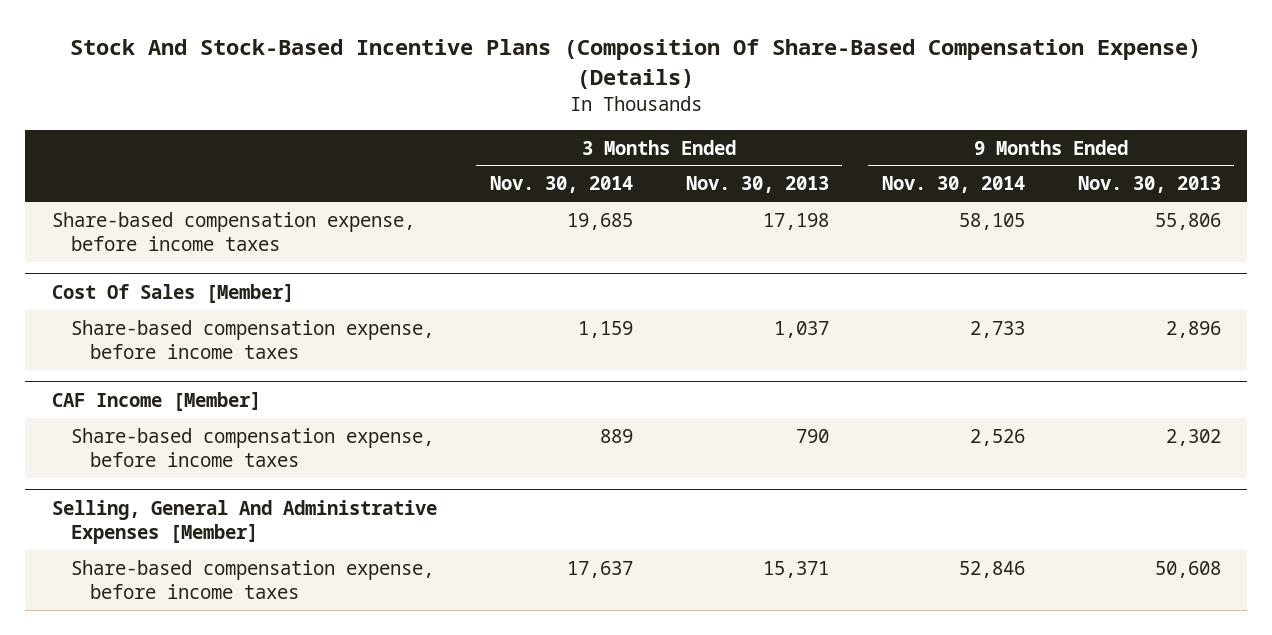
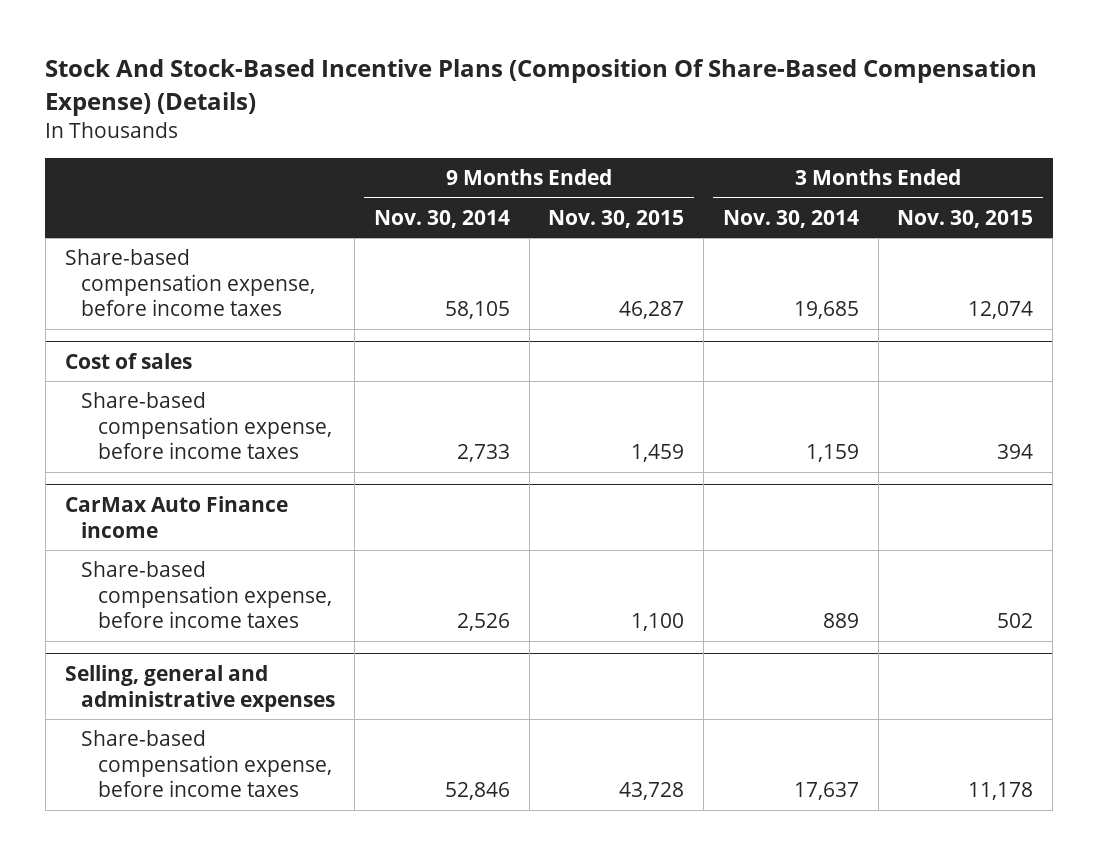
[685,176,829,194] Nov. 30, 2013 -> none
[1077,176,1221,194] Nov. 30, 2013 -> none
none -> [548,210,685,229] Nov. 30, 2015
none -> [897,210,1034,229] Nov. 30, 2015
[51,283,294,303] Cost Of Sales [Member] -> [64,352,192,369] Cost of sales
[51,391,261,411] CAF Income [Member] -> [64,495,288,538] CarMax Auto Finance income
[51,499,437,544] Selling, General And Administrative Expenses [Member] -> [64,664,336,712] Selling, general and administrative expenses

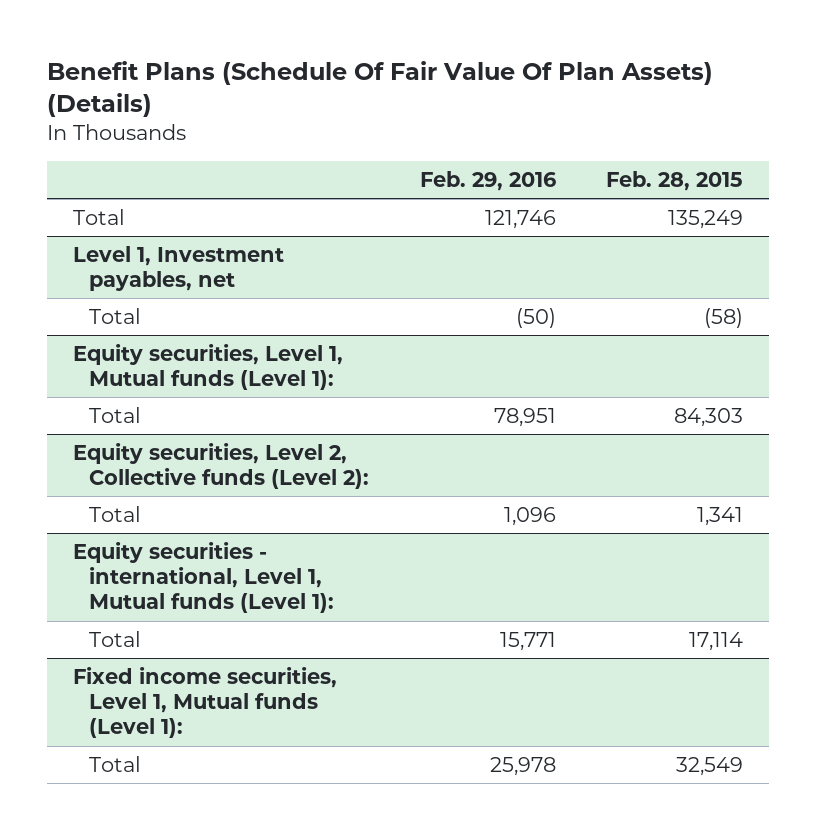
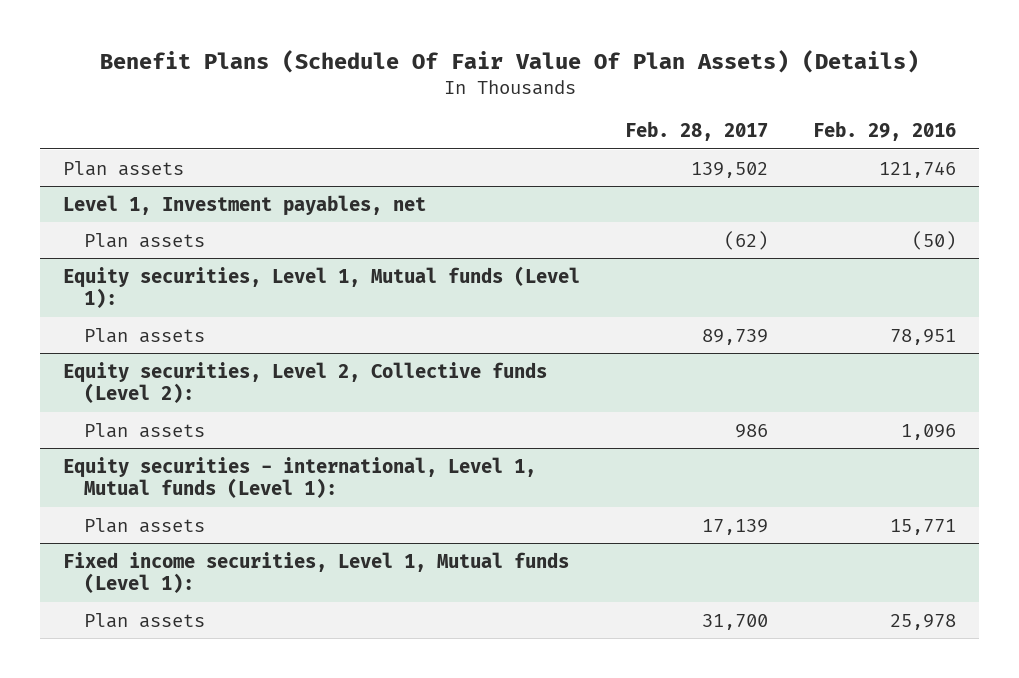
[606,170,744,191] Feb. 28, 2015 -> none
none -> [625,121,769,142] Feb. 28, 2017
[72,208,125,225] Total -> [62,160,184,176] Plan assets
[88,307,141,324] Total -> [84,232,206,248] Plan assets
[88,406,141,423] Total -> [84,327,206,343] Plan assets
[88,505,141,522] Total -> [84,422,206,438] Plan assets
[88,630,141,647] Total -> [84,517,206,533] Plan assets
[88,755,141,772] Total -> [84,612,206,628] Plan assets

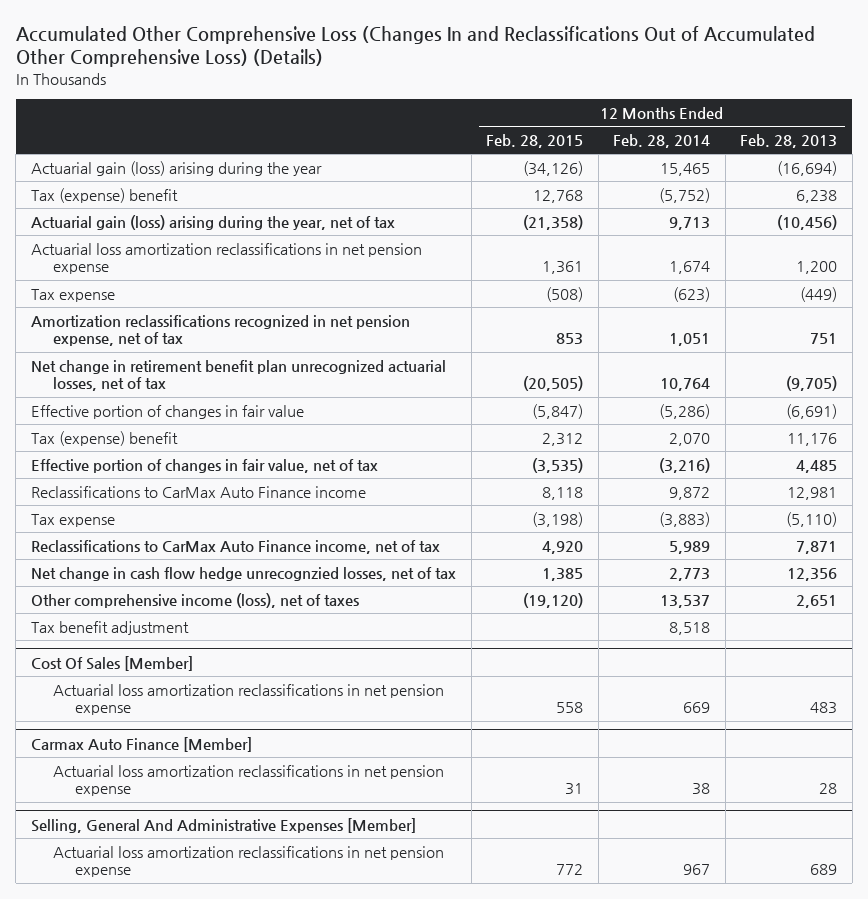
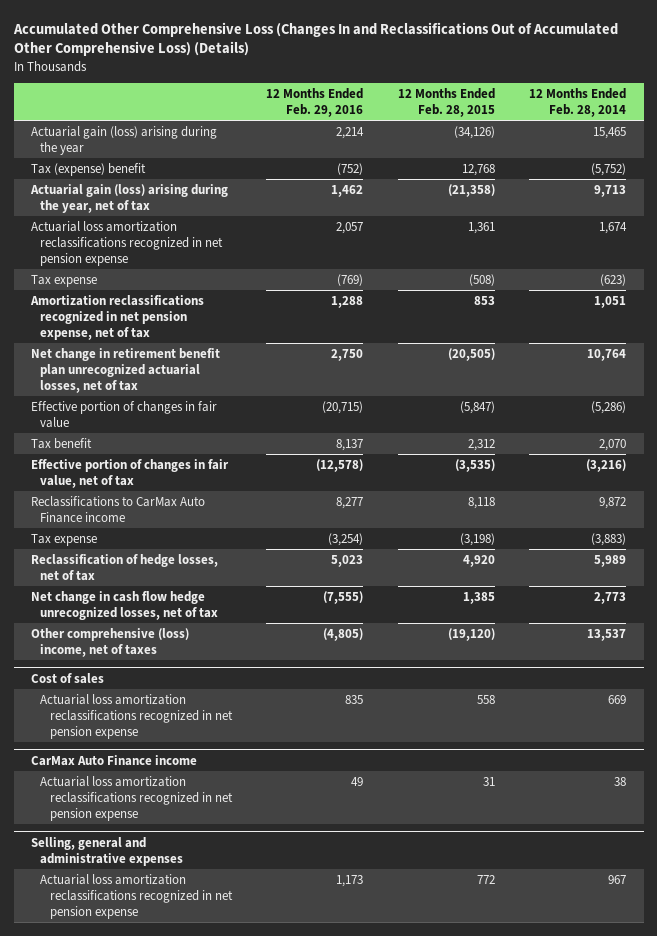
[740,134,838,149] Feb. 28, 2013 -> none
none -> [266,88,364,118] 12 Months Ended Feb. 29, 2016
[31,242,423,275] Actuarial loss amortization reclassifications in net pension expense -> [30,220,224,266] Actuarial loss amortization reclassifications recognized in net pension expense
[31,430,179,446] Tax (expense) benefit -> [30,437,92,449] Tax benefit
[31,620,190,635] Tax benefit adjustment -> none
[31,539,441,554] Reclassifications to CarMax Auto Finance income, net of tax -> [30,553,218,581] Reclassification of hedge losses, net of tax
[31,566,457,581] Net change in cash flow hedge unrecognzied losses, net of tax -> [30,590,219,620] Net change in cash flow hedge unrecognized losses, net of tax
[31,592,360,608] Other comprehensive income (loss), net of taxes -> [30,627,189,657] Other comprehensive (loss) income, net of taxes
[31,655,194,671] Cost Of Sales [Member] -> [30,672,104,684] Cost of sales
[53,683,445,716] Actuarial loss amortization reclassifications in net pension expense -> [40,693,233,739] Actuarial loss amortization reclassifications recognized in net pension expense
[31,736,253,752] Carmax Auto Finance [Member] -> [30,754,197,766] CarMax Auto Finance income
[53,764,445,797] Actuarial loss amortization reclassifications in net pension expense -> [40,775,233,821] Actuarial loss amortization reclassifications recognized in net pension expense
[31,817,417,833] Selling, General And Administrative Expenses [Member] -> [30,836,184,866] Selling, general and administrative expenses
[53,845,445,878] Actuarial loss amortization reclassifications in net pension expense -> [40,873,233,919] Actuarial loss amortization reclassifications recognized in net pension expense

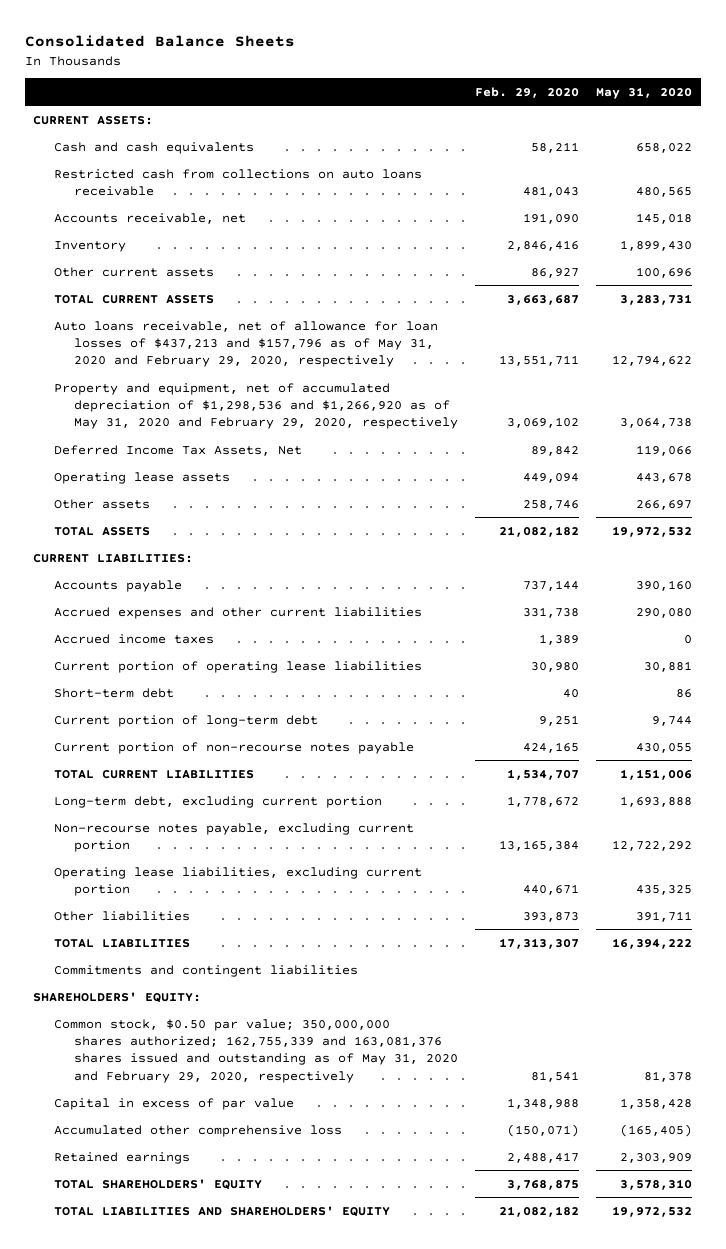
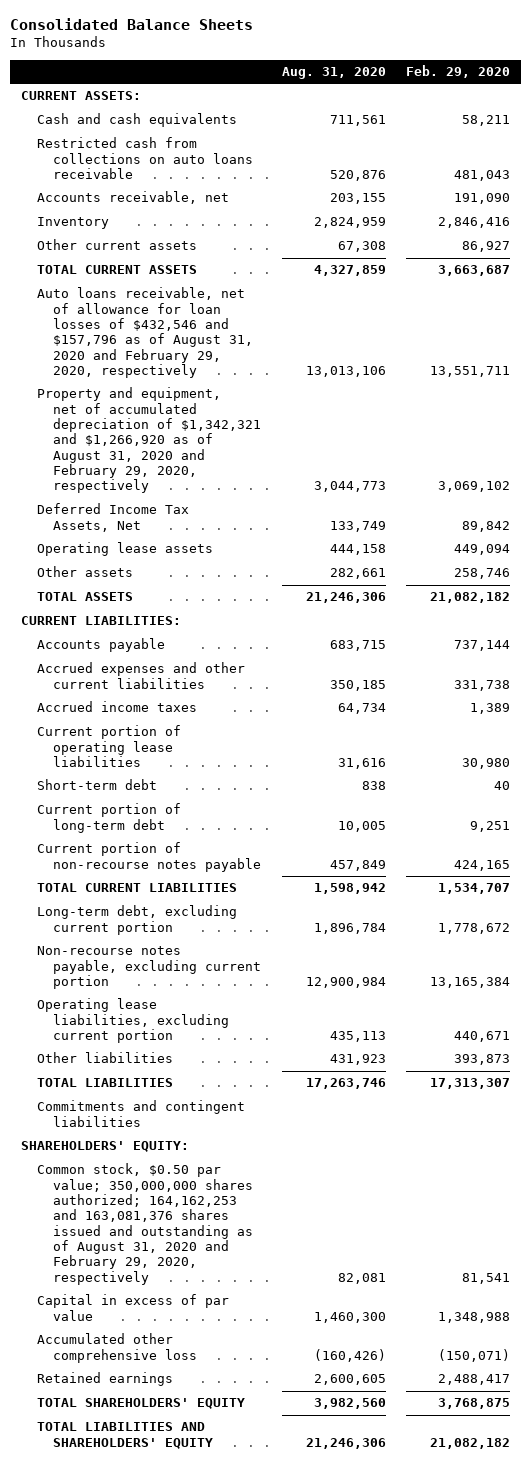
[596,86,693,99] May 31, 2020 -> none
none -> [281,67,386,80] Aug. 31, 2020
[53,320,438,368] Auto loans receivable, net of allowance for loan losses of $437,213 and $157,796 as of May 31, 2020 and February 29, 2020, respectively -> [36,287,253,379] Auto loans receivable, net of allowance for loan losses of $432,546 and $157,796 as of August 31, 2020 and February 29, 2020, respectively
[53,382,459,430] Property and equipment, net of accumulated depreciation of $1,298,536 and $1,266,920 as of May 31, 2020 and February 29, 2020, respectively -> [36,387,261,494] Property and equipment, net of accumulated depreciation of $1,342,321 and $1,266,920 as of August 31, 2020 and February 29, 2020, respectively
[53,1018,459,1083] Common stock, $0.50 par value; 350,000,000 shares authorized; 162,755,339 and 163,081,376 shares issued and outstanding as of May 31, 2020 and February 29, 2020, respectively -> [36,1163,253,1285] Common stock, $0.50 par value; 350,000,000 shares authorized; 164,162,253 and 163,081,376 shares issued and outstanding as of August 31, 2020 and February 29, 2020, respectively

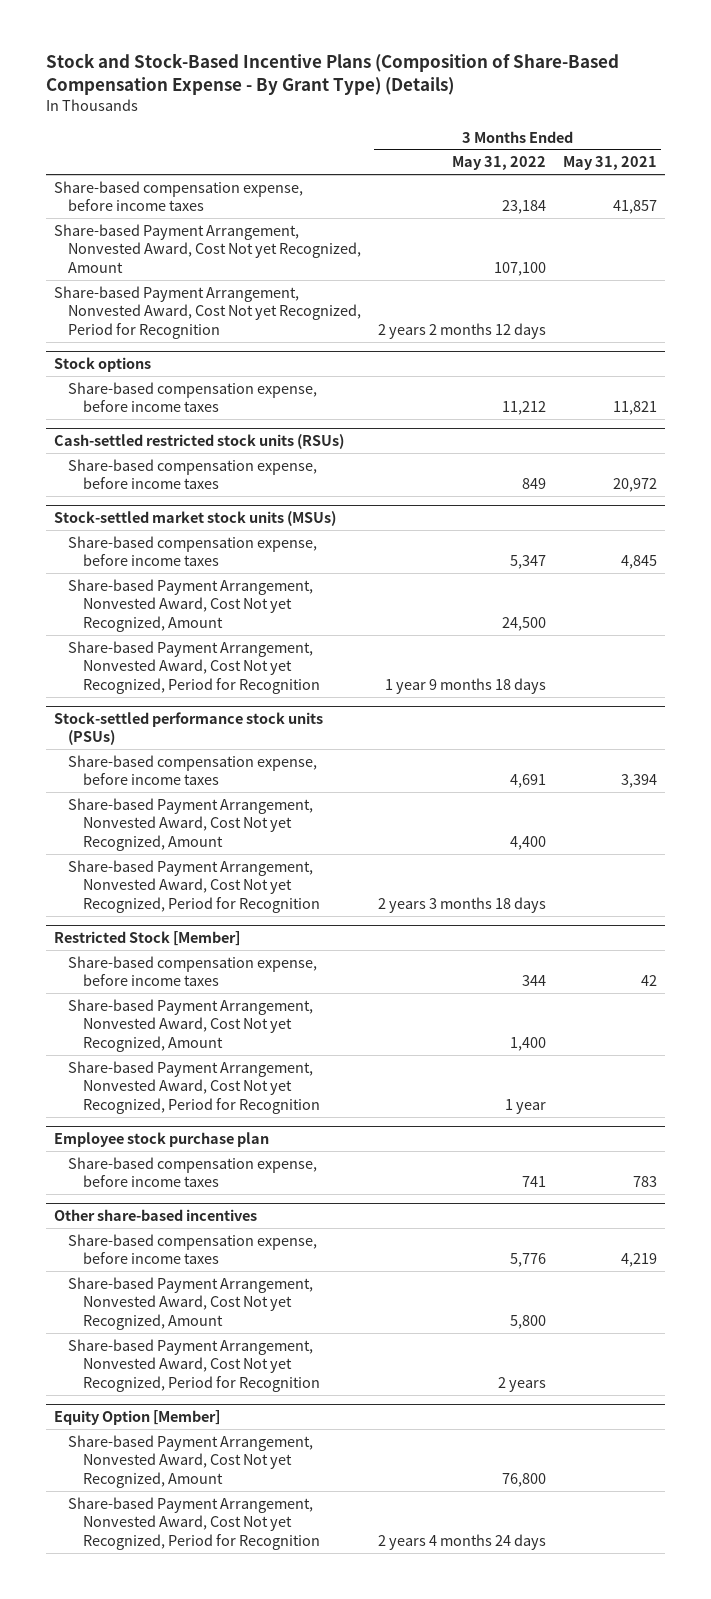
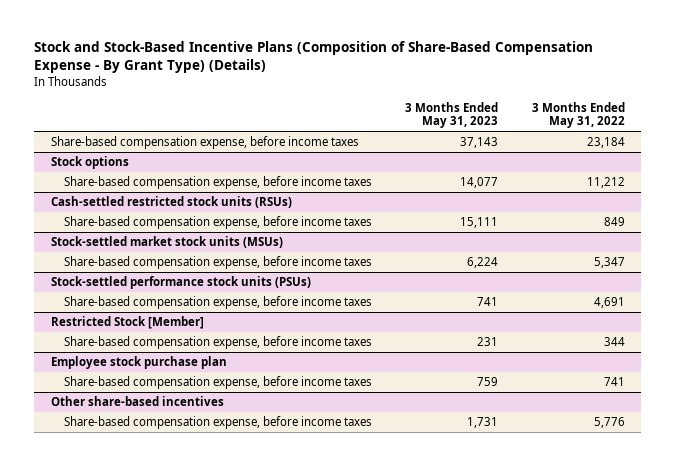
[563,156,658,171] May 31, 2021 -> none
none -> [405,101,499,129] 3 Months Ended May 31, 2023
[54,223,362,273] Share-based Payment Arrangement, Nonvested Award, Cost Not yet Recognized, Amount -> none
[54,285,362,339] Share-based Payment Arrangement, Nonvested Award, Cost Not yet Recognized, Period for Recognition -> none
[68,578,314,632] Share-based Payment Arrangement, Nonvested Award, Cost Not yet Recognized, Amount -> none
[68,640,320,694] Share-based Payment Arrangement, Nonvested Award, Cost Not yet Recognized, Period for Recognition -> none
[68,797,314,851] Share-based Payment Arrangement, Nonvested Award, Cost Not yet Recognized, Amount -> none
[68,859,320,913] Share-based Payment Arrangement, Nonvested Award, Cost Not yet Recognized, Period for Recognition -> none
[68,998,314,1052] Share-based Payment Arrangement, Nonvested Award, Cost Not yet Recognized, Amount -> none
[68,1060,320,1114] Share-based Payment Arrangement, Nonvested Award, Cost Not yet Recognized, Period for Recognition -> none
[68,1276,314,1330] Share-based Payment Arrangement, Nonvested Award, Cost Not yet Recognized, Amount -> none
[68,1338,320,1392] Share-based Payment Arrangement, Nonvested Award, Cost Not yet Recognized, Period for Recognition -> none
[54,1409,221,1425] Equity Option [Member] -> none
[68,1434,314,1488] Share-based Payment Arrangement, Nonvested Award, Cost Not yet Recognized, Amount -> none
[68,1496,320,1550] Share-based Payment Arrangement, Nonvested Award, Cost Not yet Recognized, Period for Recognition -> none

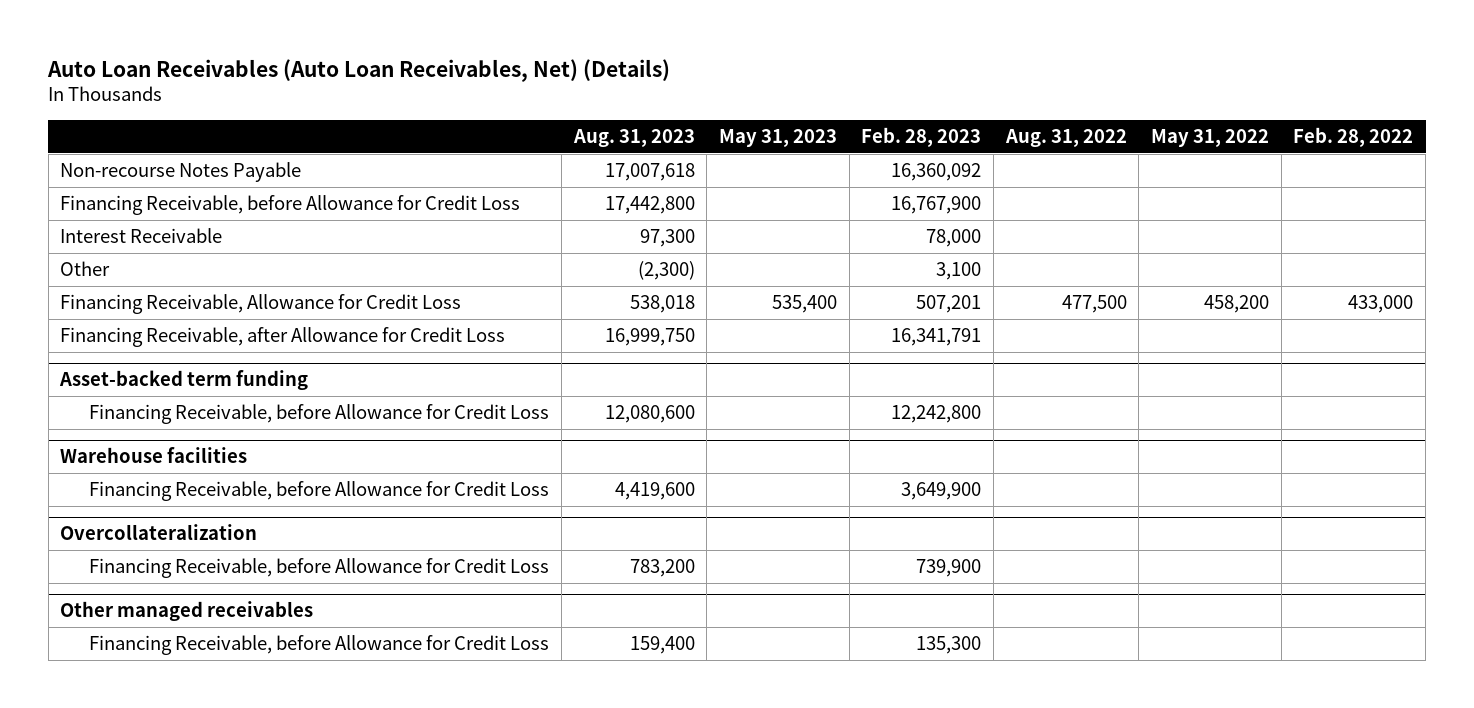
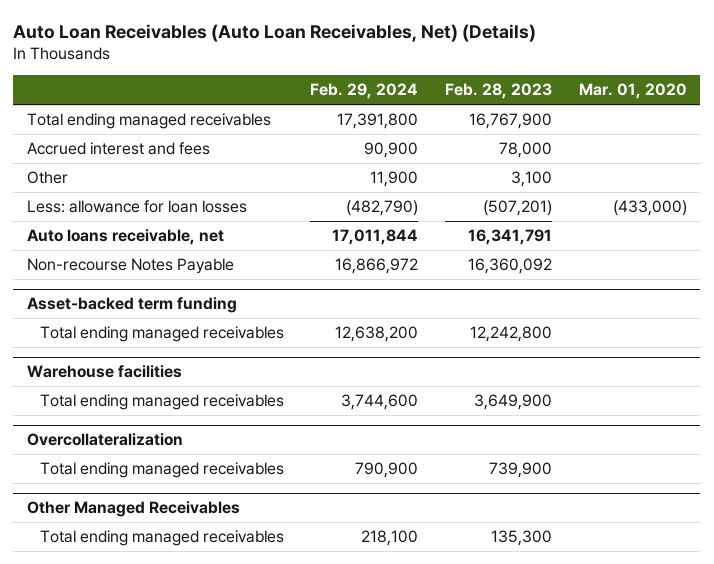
[572,128,695,147] Aug. 31, 2023 -> none
[718,128,837,147] May 31, 2023 -> none
[1004,128,1127,147] Aug. 31, 2022 -> none
[1151,128,1270,147] May 31, 2022 -> none
[1293,126,1414,147] Feb. 28, 2022 -> none
none -> [310,83,419,100] Feb. 29, 2024
none -> [579,83,688,100] Mar. 01, 2020
[60,195,521,216] Financing Receivable, before Allowance for Credit Loss -> [26,113,271,130] Total ending managed receivables
[60,228,223,244] Interest Receivable -> [26,142,210,156] Accrued interest and fees
[60,294,462,315] Financing Receivable, Allowance for Credit Loss -> [26,200,247,214] Less: allowance for loan losses
[916,295,982,314] 507,201 -> [483,200,553,217] (507,201)
[60,327,506,348] Financing Receivable, after Allowance for Credit Loss -> [26,229,224,246] Auto loans receivable, net
[60,162,302,183] Non-recourse Notes Payable -> [26,258,234,275] Non-recourse Notes Payable
[89,404,550,425] Financing Receivable, before Allowance for Credit Loss -> [39,326,284,343] Total ending managed receivables
[89,481,550,502] Financing Receivable, before Allowance for Credit Loss -> [39,394,284,411] Total ending managed receivables
[89,558,550,579] Financing Receivable, before Allowance for Credit Loss -> [39,462,284,479] Total ending managed receivables
[60,601,314,622] Other managed receivables -> [26,501,240,518] Other Managed Receivables
[89,635,550,656] Financing Receivable, before Allowance for Credit Loss -> [39,530,284,547] Total ending managed receivables

